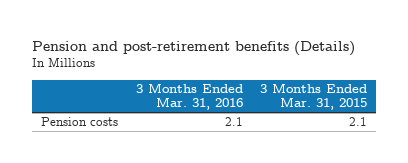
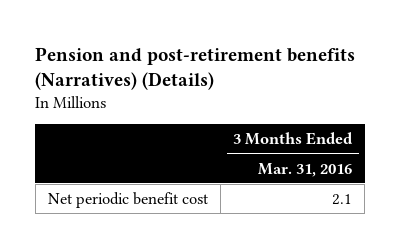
[31,40,355,56] Pension and post-retirement benefits (Details) -> [35,46,356,90] Pension and post-retirement benefits (Narratives) (Details)
[260,83,368,111] 3 Months Ended Mar. 31, 2015 -> none
[40,117,118,127] Pension costs -> [47,191,208,208] Net periodic benefit cost

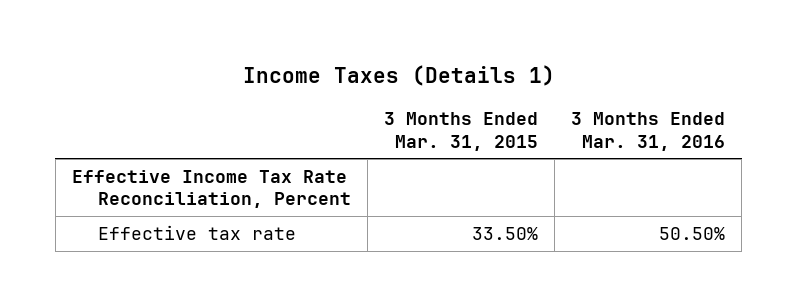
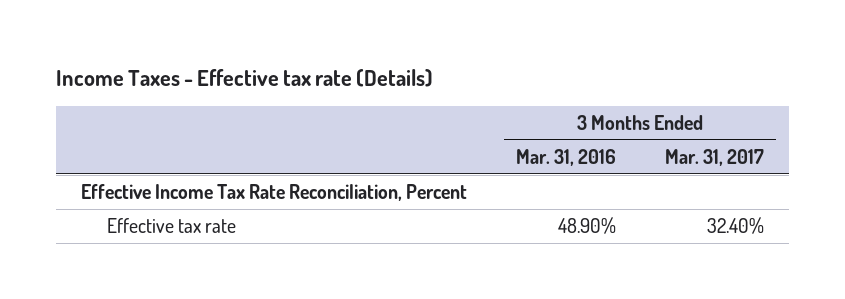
[242,65,555,87] Income Taxes (Details 1) -> [56,69,434,88] Income Taxes - Effective tax rate (Details)
[384,112,539,151] 3 Months Ended Mar. 31, 2015 -> none
none -> [665,148,765,166] Mar. 31, 2017
[659,226,726,240] 50.50% -> [557,217,616,235] 48.90%

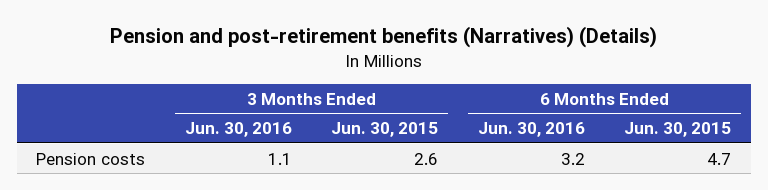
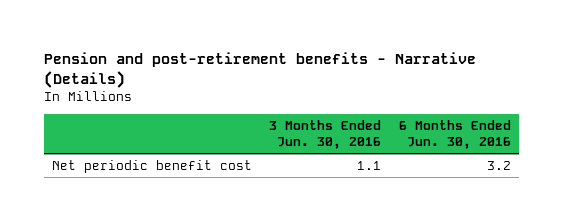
[109,26,657,49] Pension and post-retirement benefits (Narratives) (Details) -> [43,51,476,88] Pension and post-retirement benefits - Narrative (Details)
[331,122,439,138] Jun. 30, 2015 -> none
[624,122,732,138] Jun. 30, 2015 -> none
[36,152,146,165] Pension costs -> [52,160,253,174] Net periodic benefit cost

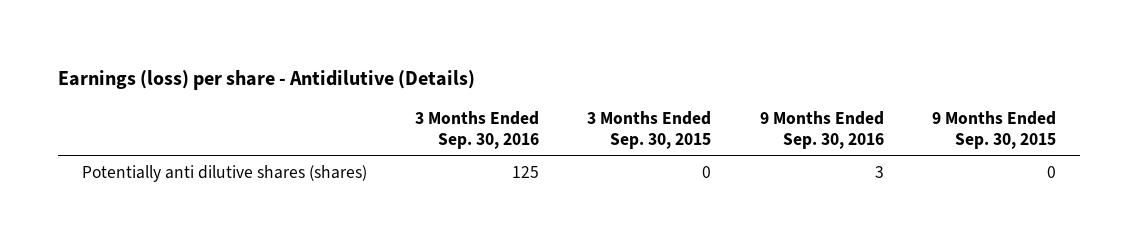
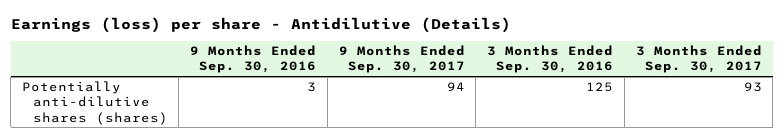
[587,111,712,149] 3 Months Ended Sep. 30, 2015 -> none
[931,111,1056,149] 9 Months Ended Sep. 30, 2015 -> none
none -> [338,45,465,74] 9 Months Ended Sep. 30, 2017
none -> [635,45,762,74] 3 Months Ended Sep. 30, 2017
[81,164,367,182] Potentially anti dilutive shares (shares) -> [21,80,168,125] Potentially anti-dilutive shares (shares)

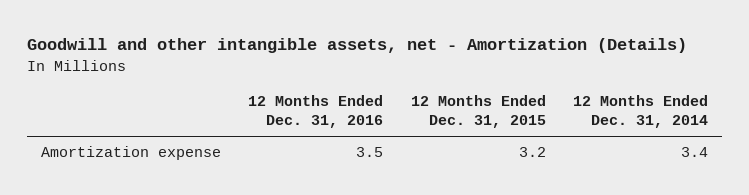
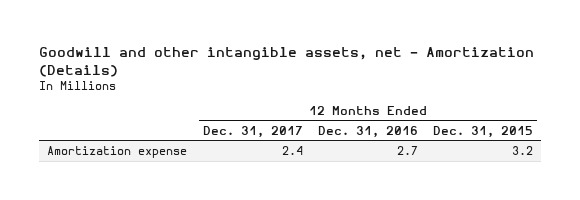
[573,95,709,129] 12 Months Ended Dec. 31, 2014 -> none
none -> [202,125,303,138] Dec. 31, 2017
[356,147,384,158] 3.5 -> [396,146,418,156] 2.7

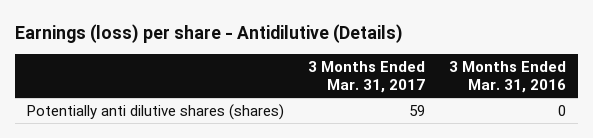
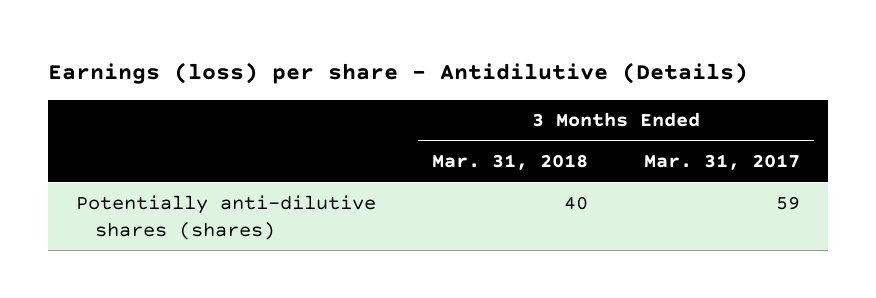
[448,61,566,93] 3 Months Ended Mar. 31, 2016 -> none
none -> [432,154,589,171] Mar. 31, 2018
[27,103,285,120] Potentially anti dilutive shares (shares) -> [75,195,376,240] Potentially anti-dilutive shares (shares)

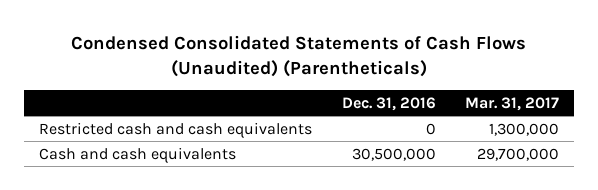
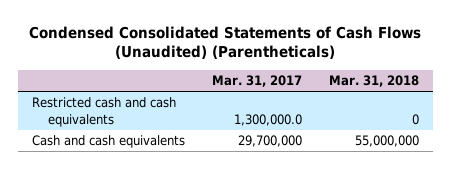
[341,96,436,111] Dec. 31, 2016 -> none
none -> [329,75,420,88] Mar. 31, 2018
[489,122,560,136] 1,300,000 -> [233,113,302,126] 1,300,000.0

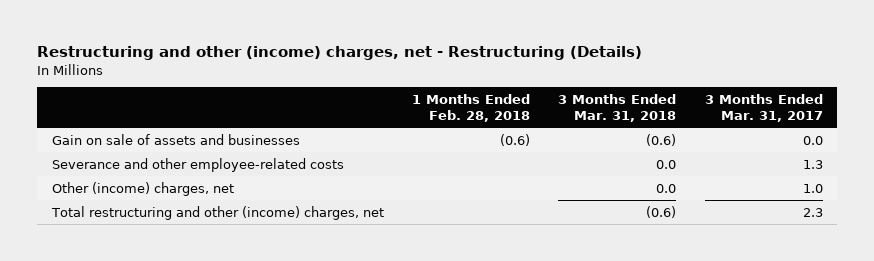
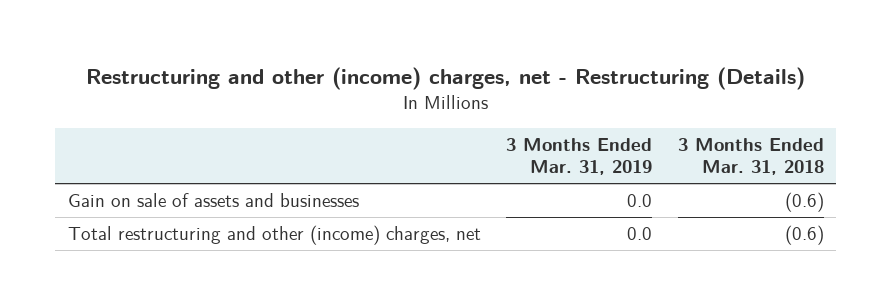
[411,93,530,123] 1 Months Ended Feb. 28, 2018 -> none
[704,93,823,123] 3 Months Ended Mar. 31, 2017 -> none
none -> [506,138,653,176] 3 Months Ended Mar. 31, 2019
[51,157,344,172] Severance and other employee-related costs -> none
[51,181,234,196] Other (income) charges, net -> none

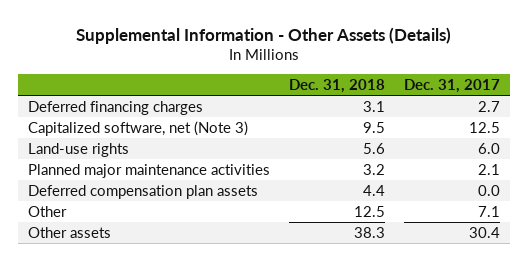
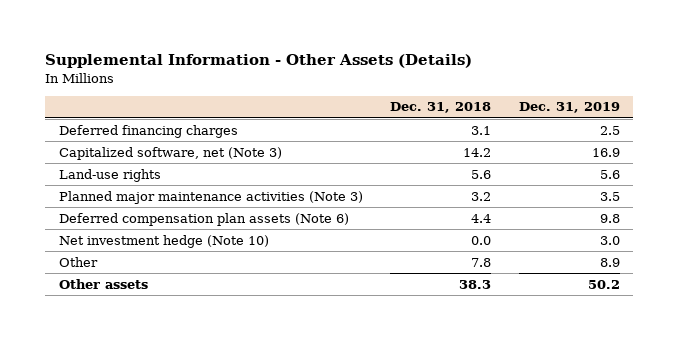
[404,79,501,94] Dec. 31, 2017 -> none
none -> [518,102,620,114] Dec. 31, 2019
[363,121,386,133] 9.5 -> [463,147,492,157] 14.2
[27,163,270,178] Planned major maintenance activities -> [58,190,363,204] Planned major maintenance activities (Note 3)
[27,184,258,199] Deferred compensation plan assets -> [58,212,349,226] Deferred compensation plan assets (Note 6)
none -> [58,234,269,248] Net investment hedge (Note 10)
[354,205,386,217] 12.5 -> [471,257,492,267] 7.8

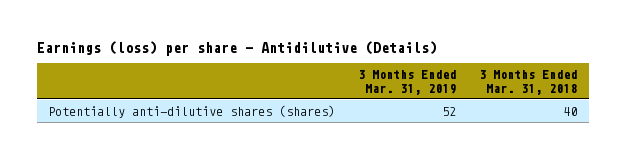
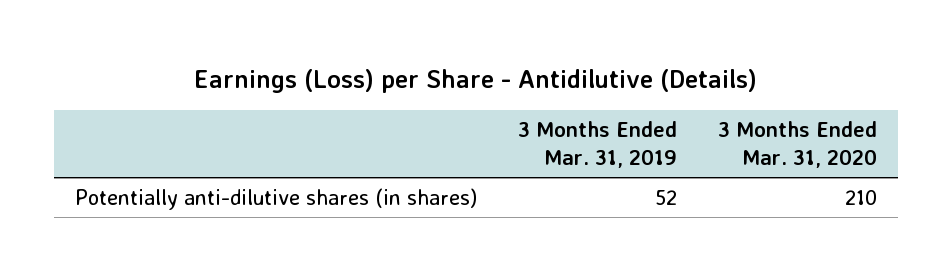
[36,40,437,56] Earnings (loss) per share - Antidilutive (Details) -> [194,69,758,94] Earnings (Loss) per Share - Antidilutive (Details)
[479,70,578,95] 3 Months Ended Mar. 31, 2018 -> none
none -> [718,121,878,169] 3 Months Ended Mar. 31, 2020
[48,104,336,118] Potentially anti-dilutive shares (shares) -> [74,187,477,210] Potentially anti-dilutive shares (in shares)

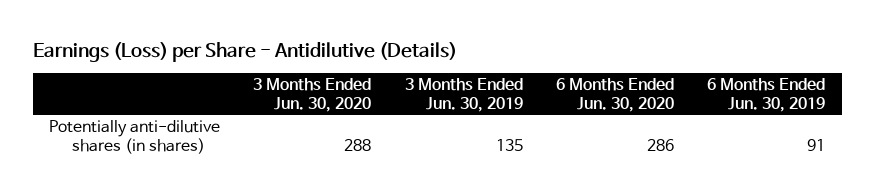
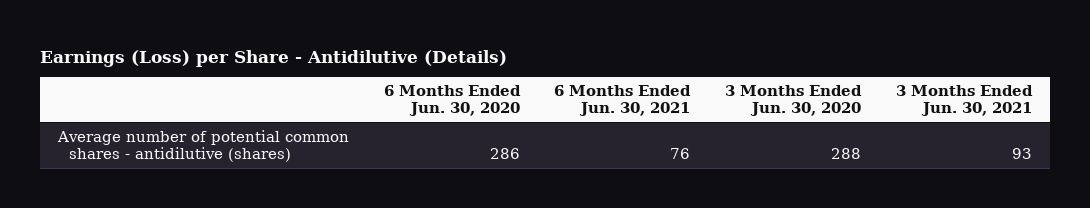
[404,78,523,112] 3 Months Ended Jun. 30, 2019 -> none
[707,78,826,112] 6 Months Ended Jun. 30, 2019 -> none
none -> [554,85,692,116] 6 Months Ended Jun. 30, 2021
none -> [896,85,1034,116] 3 Months Ended Jun. 30, 2021
[49,120,221,154] Potentially anti-dilutive shares (in shares) -> [56,130,349,162] Average number of potential common shares - antidilutive (shares)

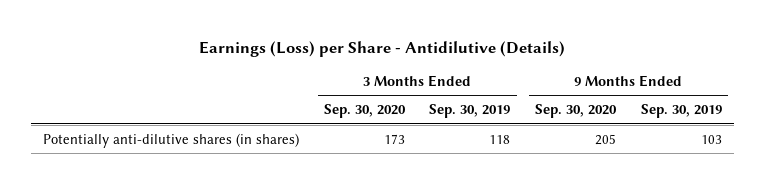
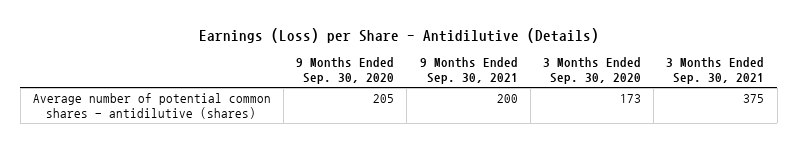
[429,104,511,119] Sep. 30, 2019 -> none
[640,104,722,119] Sep. 30, 2019 -> none
none -> [419,57,518,85] 9 Months Ended Sep. 30, 2021
none -> [666,57,765,85] 3 Months Ended Sep. 30, 2021
[43,132,300,148] Potentially anti-dilutive shares (in shares) -> [32,93,271,120] Average number of potential common shares - antidilutive (shares)

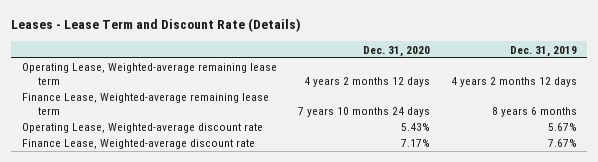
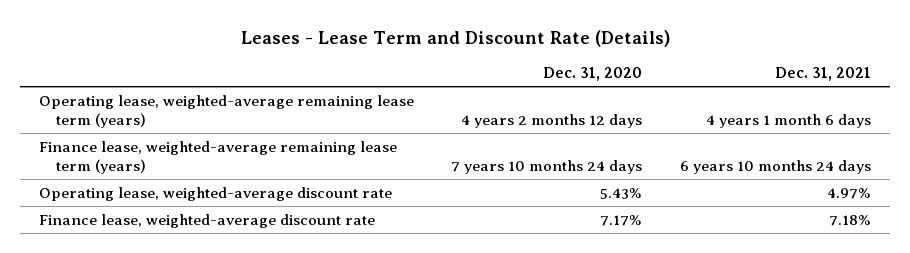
[509,45,577,57] Dec. 31, 2019 -> none
none -> [774,67,871,82] Dec. 31, 2021
[21,63,277,85] Operating Lease, Weighted-average remaining lease term -> [38,94,414,129] Operating lease, weighted-average remaining lease term (years)
[21,93,269,115] Finance Lease, Weighted-average remaining lease term -> [38,140,397,175] Finance lease, weighted-average remaining lease term (years)
[21,123,263,134] Operating Lease, Weighted-average discount rate -> [38,186,392,201] Operating lease, weighted-average discount rate
[21,139,255,150] Finance Lease, Weighted-average discount rate -> [38,213,375,228] Finance lease, weighted-average discount rate

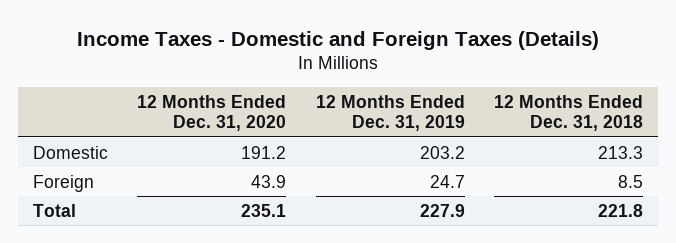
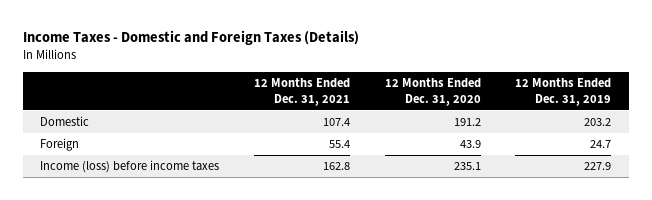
[494,94,644,132] 12 Months Ended Dec. 31, 2018 -> none
none -> [254,77,351,106] 12 Months Ended Dec. 31, 2021
[33,203,77,217] Total -> [40,160,220,174] Income (loss) before income taxes

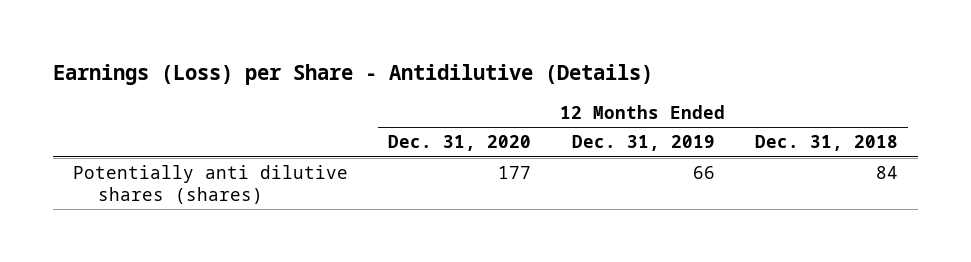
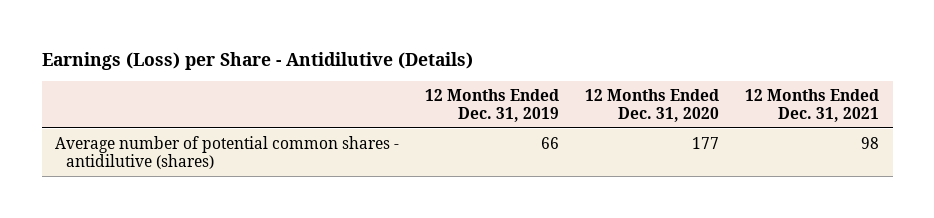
[754,135,898,152] Dec. 31, 2018 -> none
none -> [745,89,880,122] 12 Months Ended Dec. 31, 2021
[72,165,348,204] Potentially anti dilutive shares (shares) -> [54,136,399,169] Average number of potential common shares - antidilutive (shares)

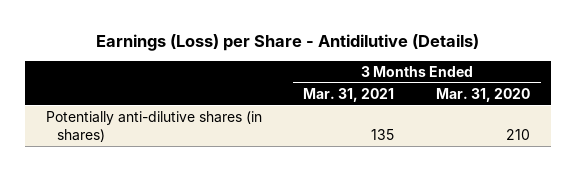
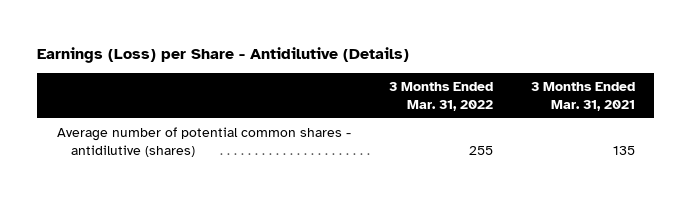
[436,88,531,103] Mar. 31, 2020 -> none
none -> [388,82,493,111] 3 Months Ended Mar. 31, 2022
[45,111,262,142] Potentially anti-dilutive shares (in shares) -> [56,127,351,157] Average number of potential common shares - antidilutive (shares)

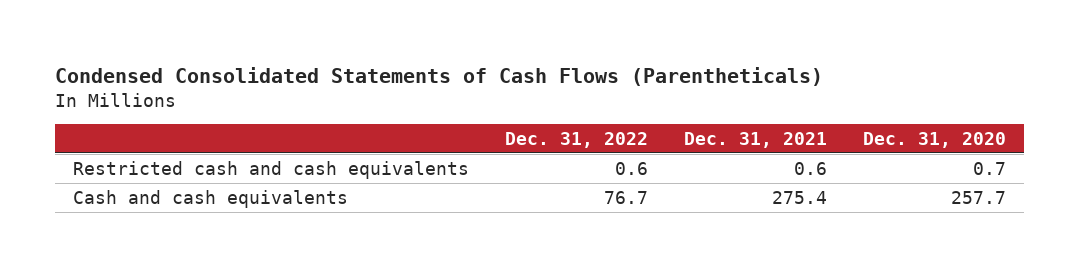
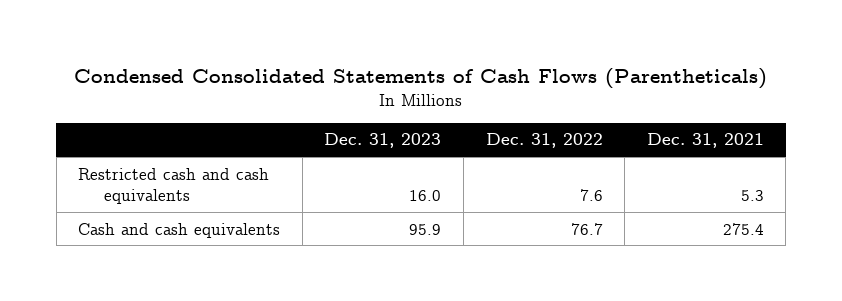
[863,131,1007,148] Dec. 31, 2020 -> none
none -> [324,133,442,149] Dec. 31, 2023
[615,161,649,175] 0.6 -> [579,189,603,202] 7.6
[794,161,828,175] 0.6 -> [740,190,764,202] 5.3

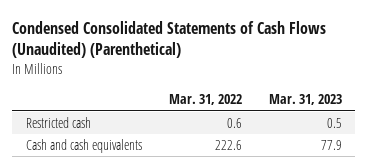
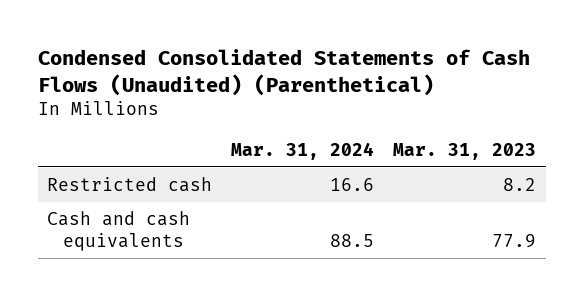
[168,94,242,106] Mar. 31, 2022 -> none
none -> [231,141,375,160] Mar. 31, 2024
[326,118,342,129] 0.5 -> [503,178,537,192] 8.2

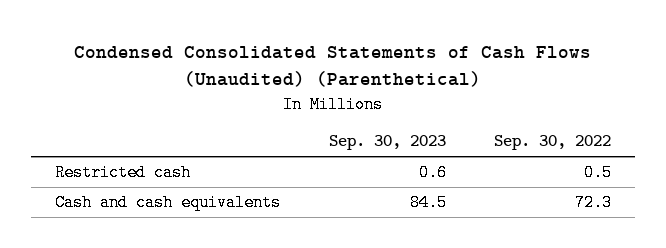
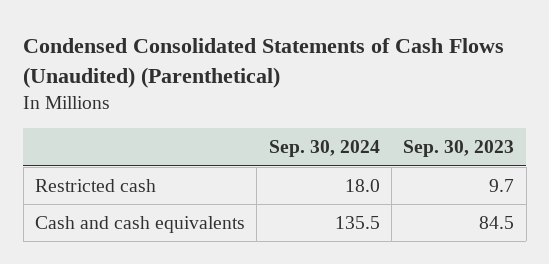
[493,135,611,151] Sep. 30, 2022 -> none
none -> [268,140,380,158] Sep. 30, 2024
[418,164,447,182] 0.6 -> [489,178,515,192] 9.7

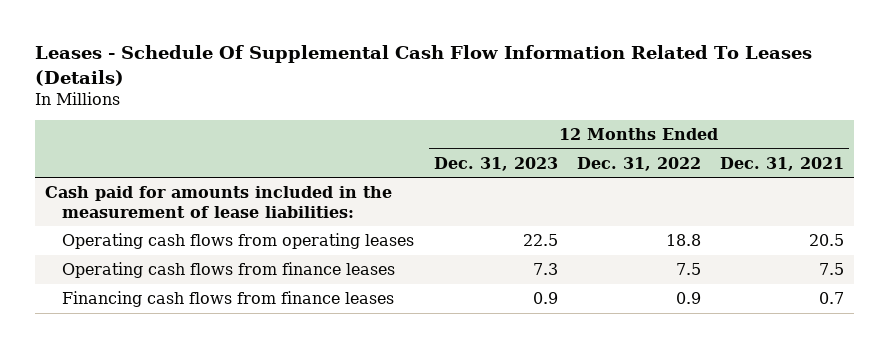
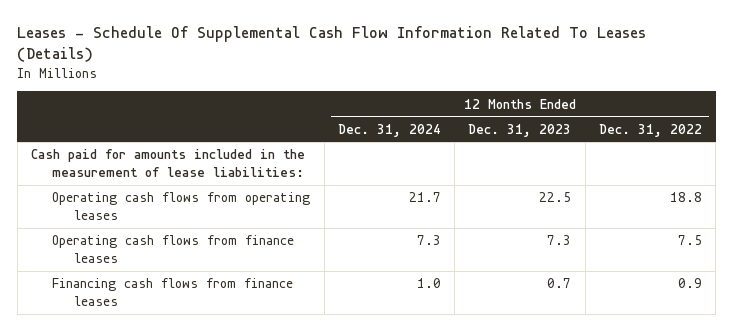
[720,156,845,171] Dec. 31, 2021 -> none
none -> [337,123,441,137] Dec. 31, 2024
[532,291,558,304] 0.9 -> [547,278,572,289] 0.7

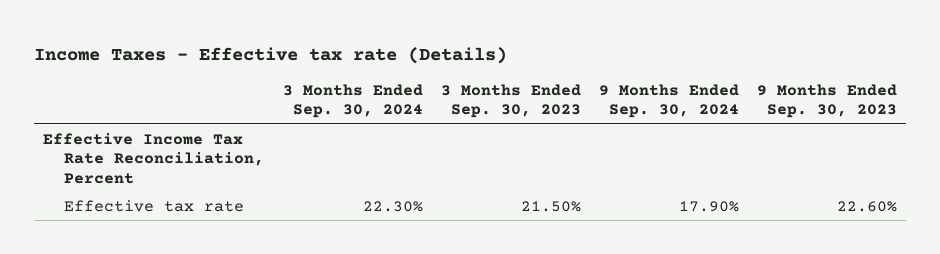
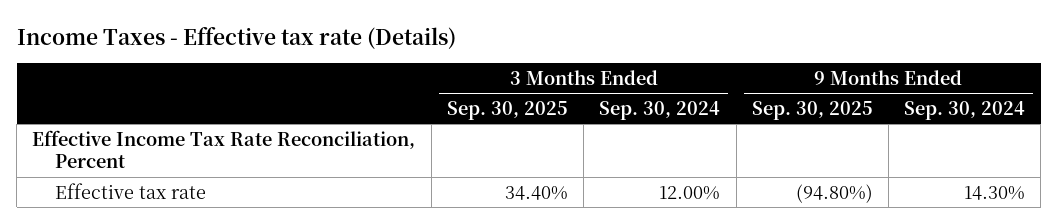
[440,84,581,119] 3 Months Ended Sep. 30, 2023 -> none
[757,84,898,119] 9 Months Ended Sep. 30, 2023 -> none
none -> [446,100,568,120] Sep. 30, 2025
none -> [751,100,873,120] Sep. 30, 2025
[362,200,423,212] 22.30% -> [659,185,721,200] 12.00%
[679,200,740,212] 17.90% -> [964,185,1026,200] 14.30%

